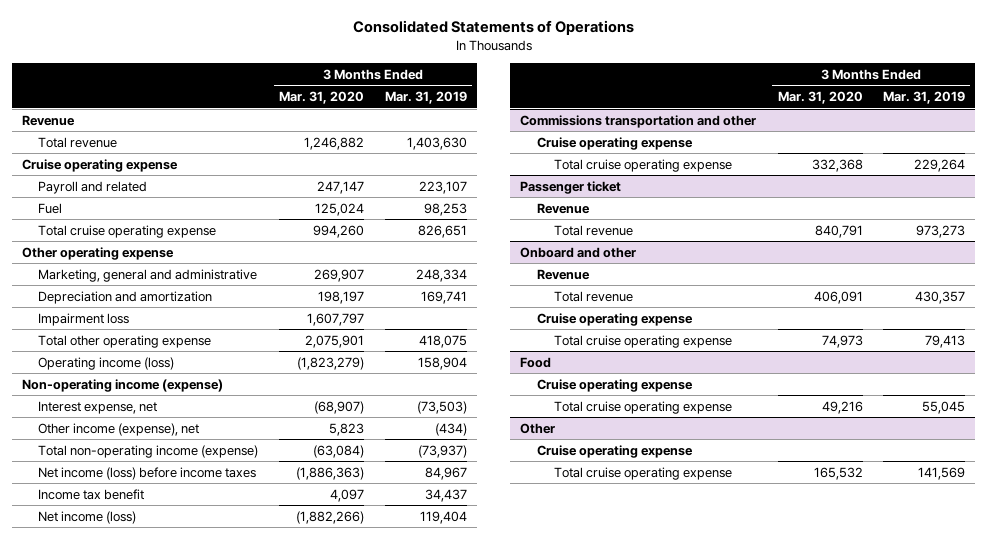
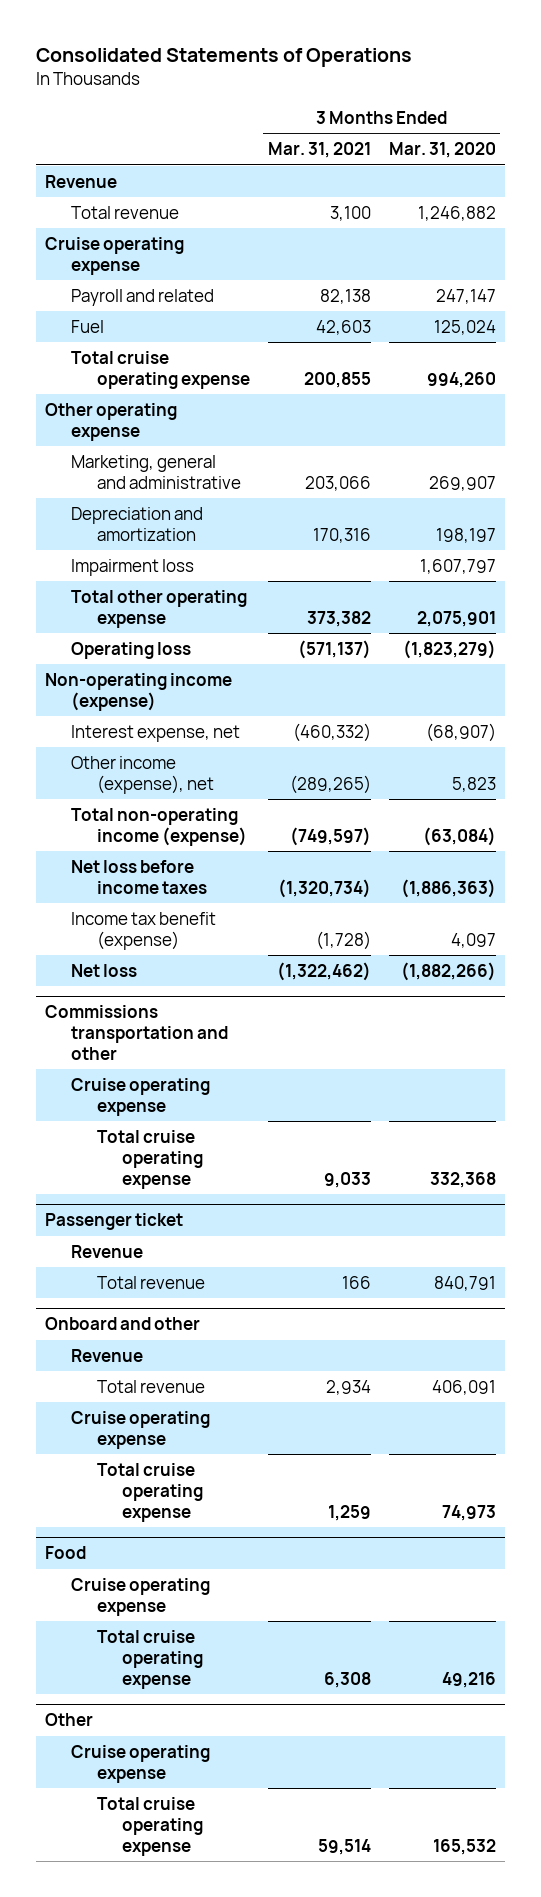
[384,91,467,105] Mar. 31, 2019 -> none
none -> [267,142,371,159] Mar. 31, 2021
[38,356,175,370] Operating income (loss) -> [70,641,191,659] Operating loss
[38,466,257,480] Net income (loss) before income taxes -> [70,859,207,894] Net loss before income taxes
[38,488,145,500] Income tax benefit -> [70,911,216,950] Income tax benefit (expense)
[38,510,137,524] Net income (loss) -> [70,963,137,977] Net loss

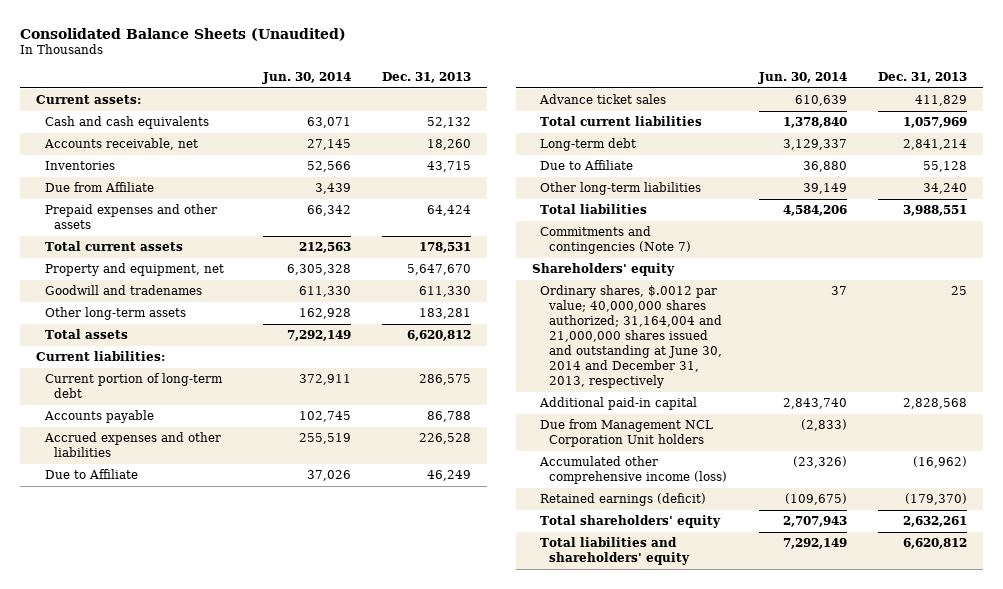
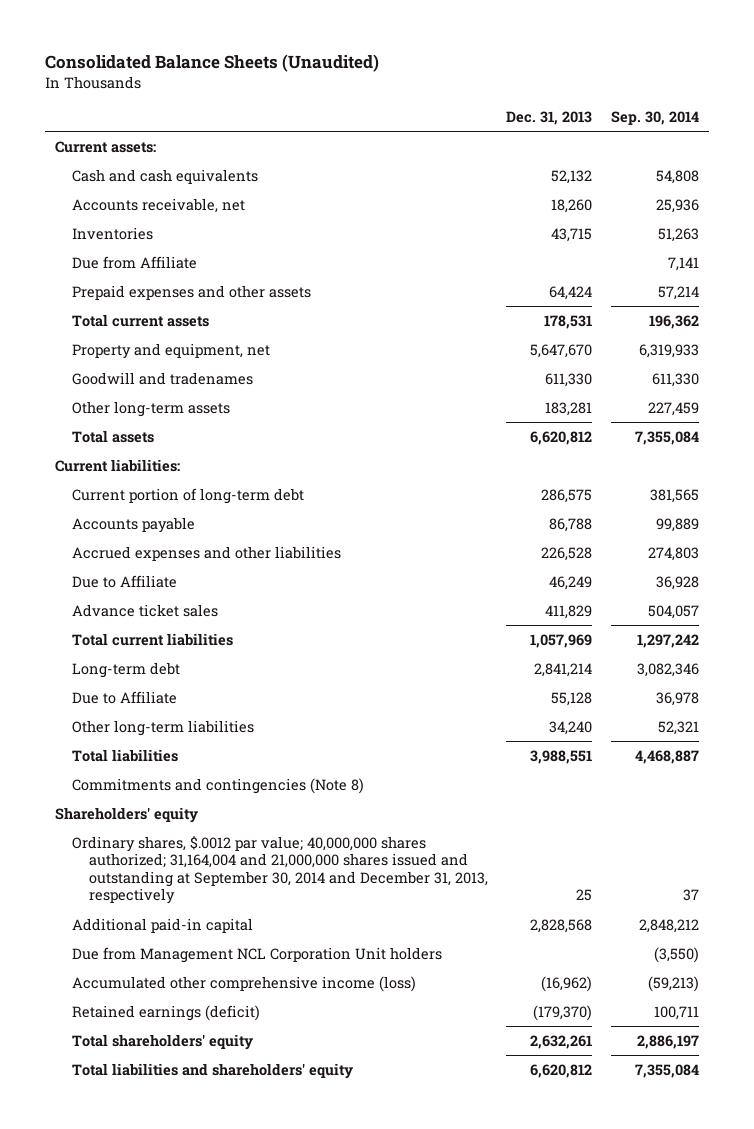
[261,72,351,85] Jun. 30, 2014 -> none
none -> [611,111,700,126] Sep. 30, 2014
[540,226,692,255] Commitments and contingencies (Note 7) -> [71,777,364,794] Commitments and contingencies (Note 8)
[540,285,723,389] Ordinary shares, $.0012 par value; 40,000,000 shares authorized; 31,164,004 and 21,000,000 shares issued and outstanding at June 30, 2014 and December 31, 2013, respectively -> [71,835,488,905] Ordinary shares, $.0012 par value; 40,000,000 shares authorized; 31,164,004 and 21,000,000 shares issued and outstanding at September 30, 2014 and December 31, 2013, respectively

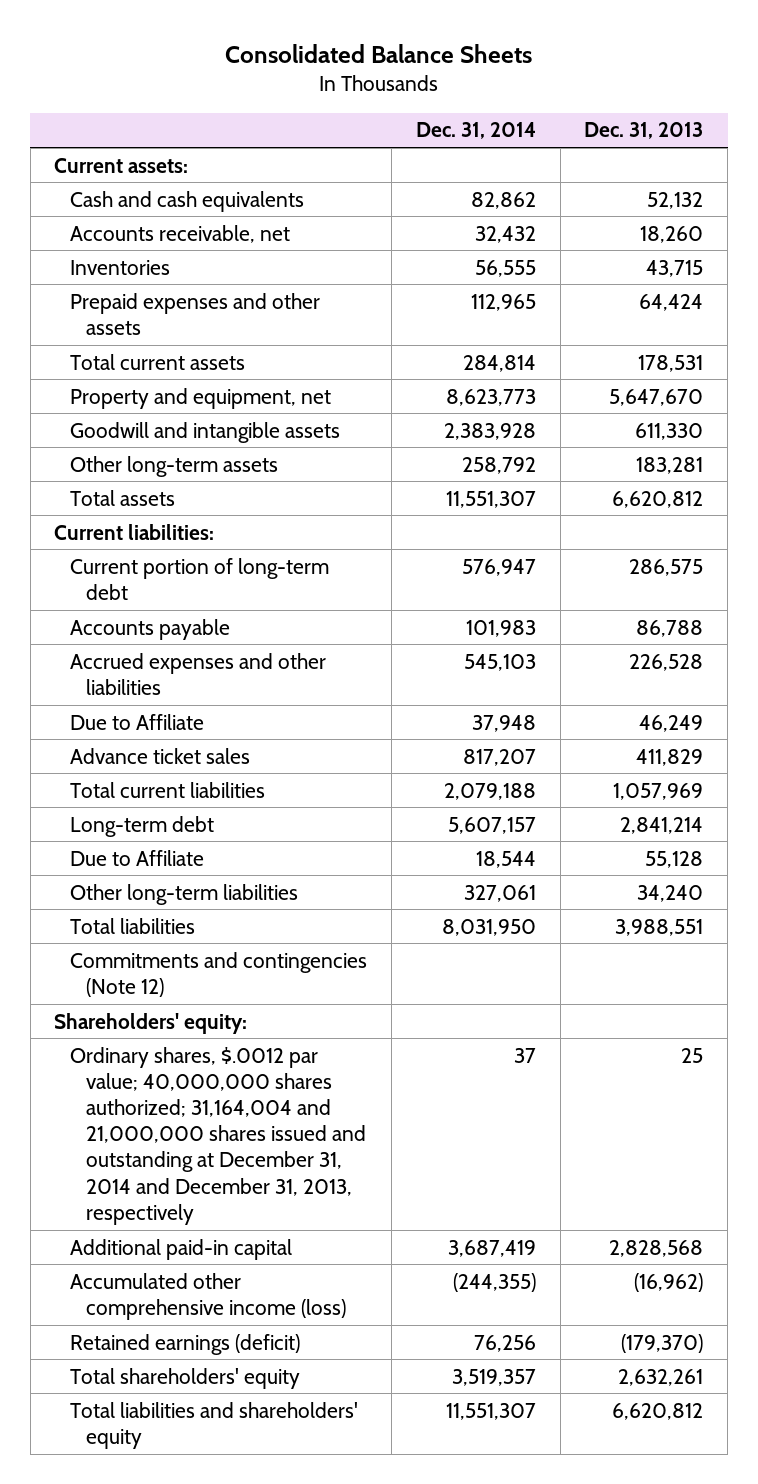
[45,54,380,73] Consolidated Balance Sheets (Unaudited) -> [224,43,532,63] Consolidated Balance Sheets
[611,111,700,126] Sep. 30, 2014 -> none
none -> [415,122,536,140] Dec. 31, 2014
[71,255,197,269] Due from Affiliate -> none
[71,371,253,385] Goodwill and tradenames -> [70,421,341,443] Goodwill and intangible assets
[71,777,364,794] Commitments and contingencies (Note 8) -> [70,951,368,997] Commitments and contingencies (Note 12)
[54,806,198,823] Shareholders' equity -> [54,1012,248,1034] Shareholders' equity:
[71,835,488,905] Ordinary shares, $.0012 par value; 40,000,000 shares authorized; 31,164,004 and 21,000,000 shares issued and outstanding at September 30, 2014 and December 31, 2013, respectively -> [70,1046,366,1225] Ordinary shares, $.0012 par value; 40,000,000 shares authorized; 31,164,004 and 21,000,000 shares issued and outstanding at December 31, 2014 and December 31, 2013, respectively
[71,946,442,963] Due from Management NCL Corporation Unit holders -> none

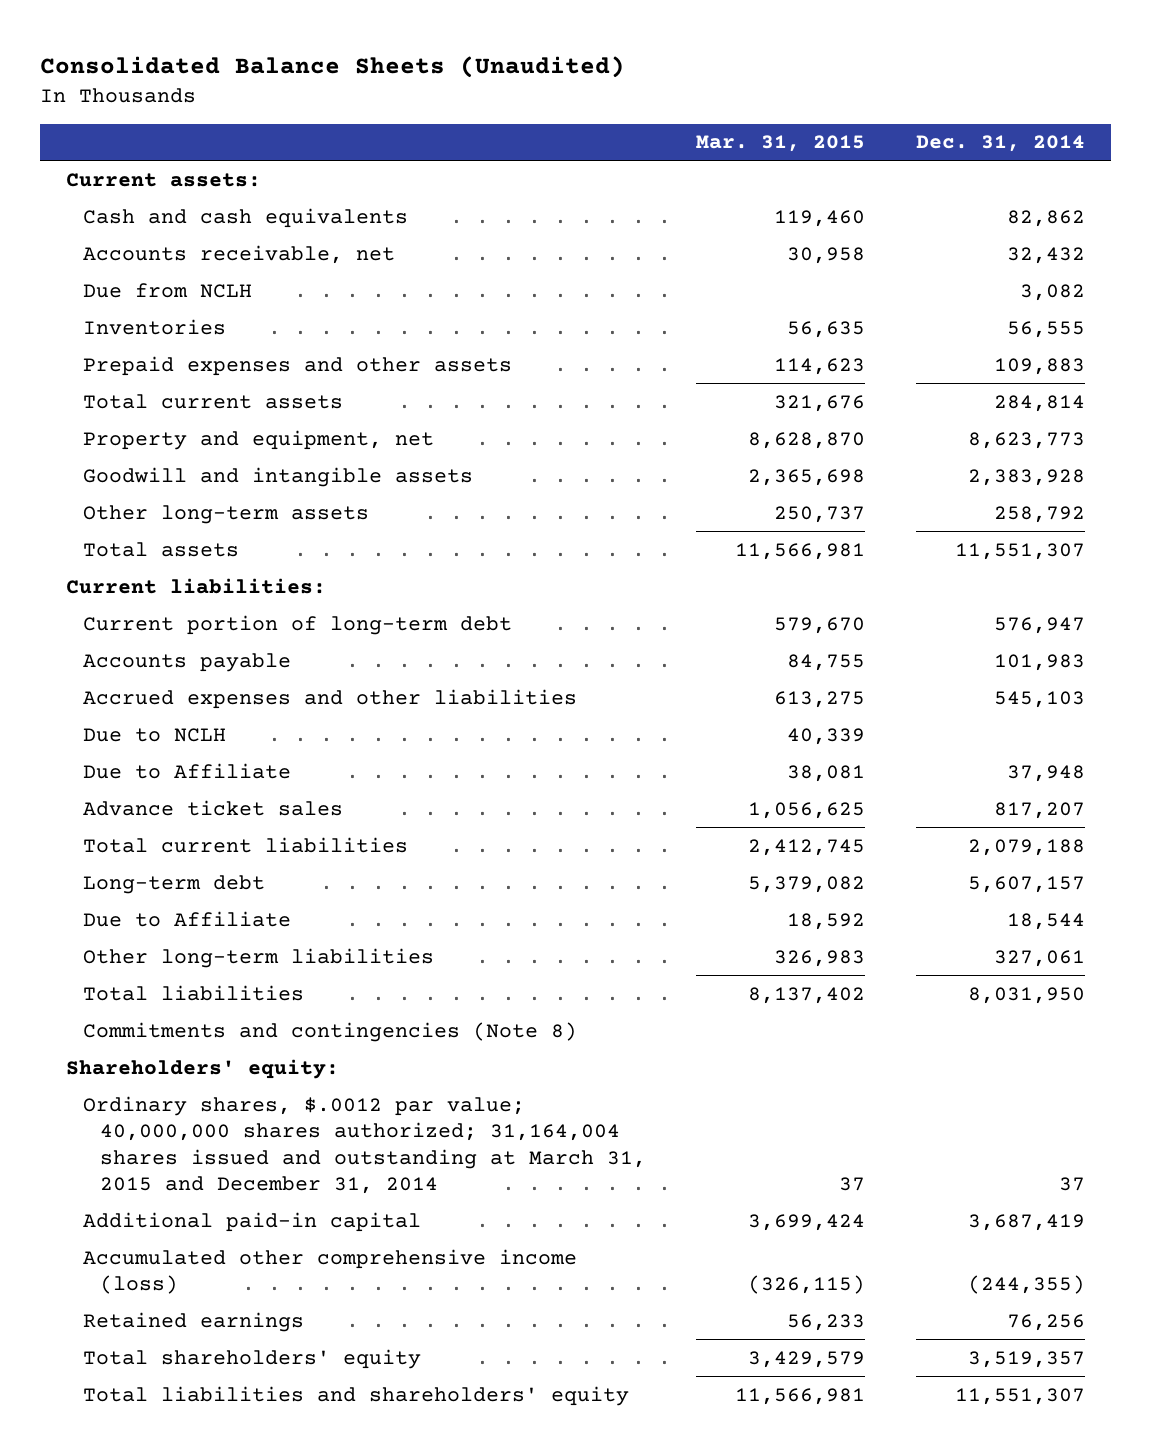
[224,43,532,63] Consolidated Balance Sheets -> [40,56,626,79] Consolidated Balance Sheets (Unaudited)
[584,122,704,140] Dec. 31, 2013 -> none
none -> [696,135,866,153] Mar. 31, 2015
none -> [82,282,252,298] Due from NCLH
[470,293,536,311] 112,965 -> [994,357,1086,375] 109,883
none -> [82,727,226,742] Due to NCLH
[70,951,368,997] Commitments and contingencies (Note 12) -> [82,1021,577,1042] Commitments and contingencies (Note 8)
[70,1046,366,1225] Ordinary shares, $.0012 par value; 40,000,000 shares authorized; 31,164,004 and 21,000,000 shares issued and outstanding at December 31, 2014 and December 31, 2013, respectively -> [82,1095,646,1195] Ordinary shares, $.0012 par value; 40,000,000 shares authorized; 31,164,004 shares issued and outstanding at March 31, 2015 and December 31, 2014
[70,1333,301,1355] Retained earnings (deficit) -> [82,1311,304,1332] Retained earnings

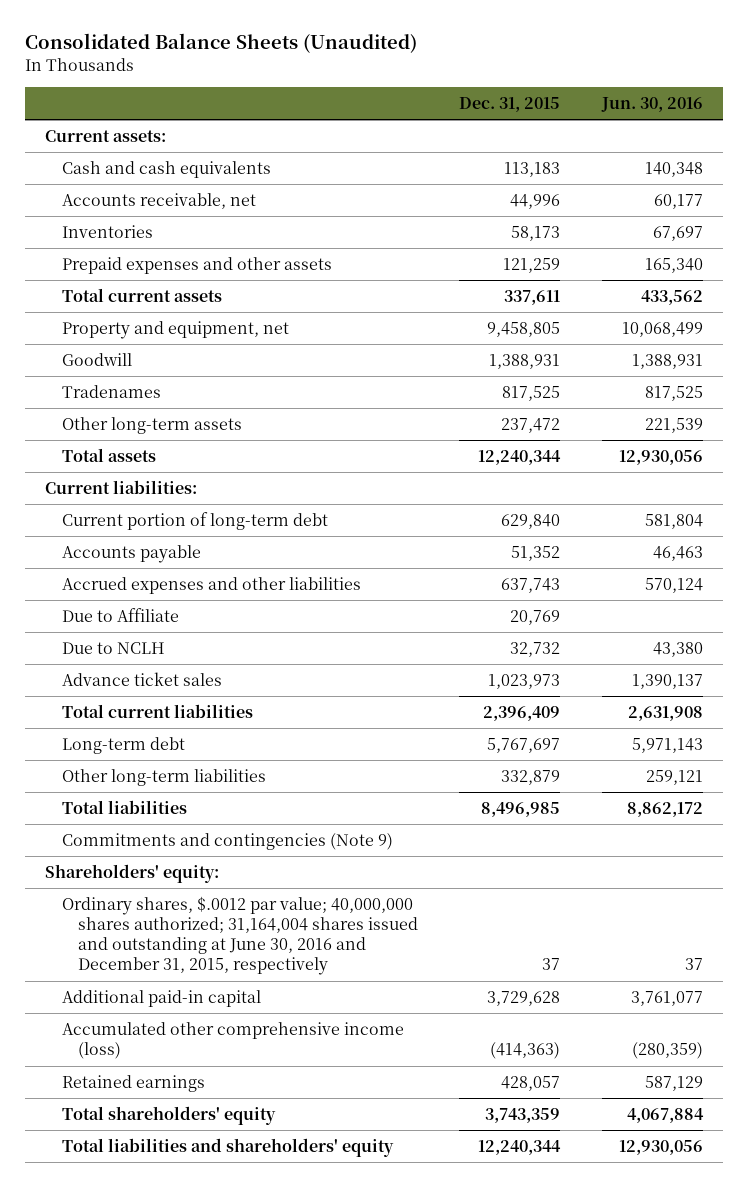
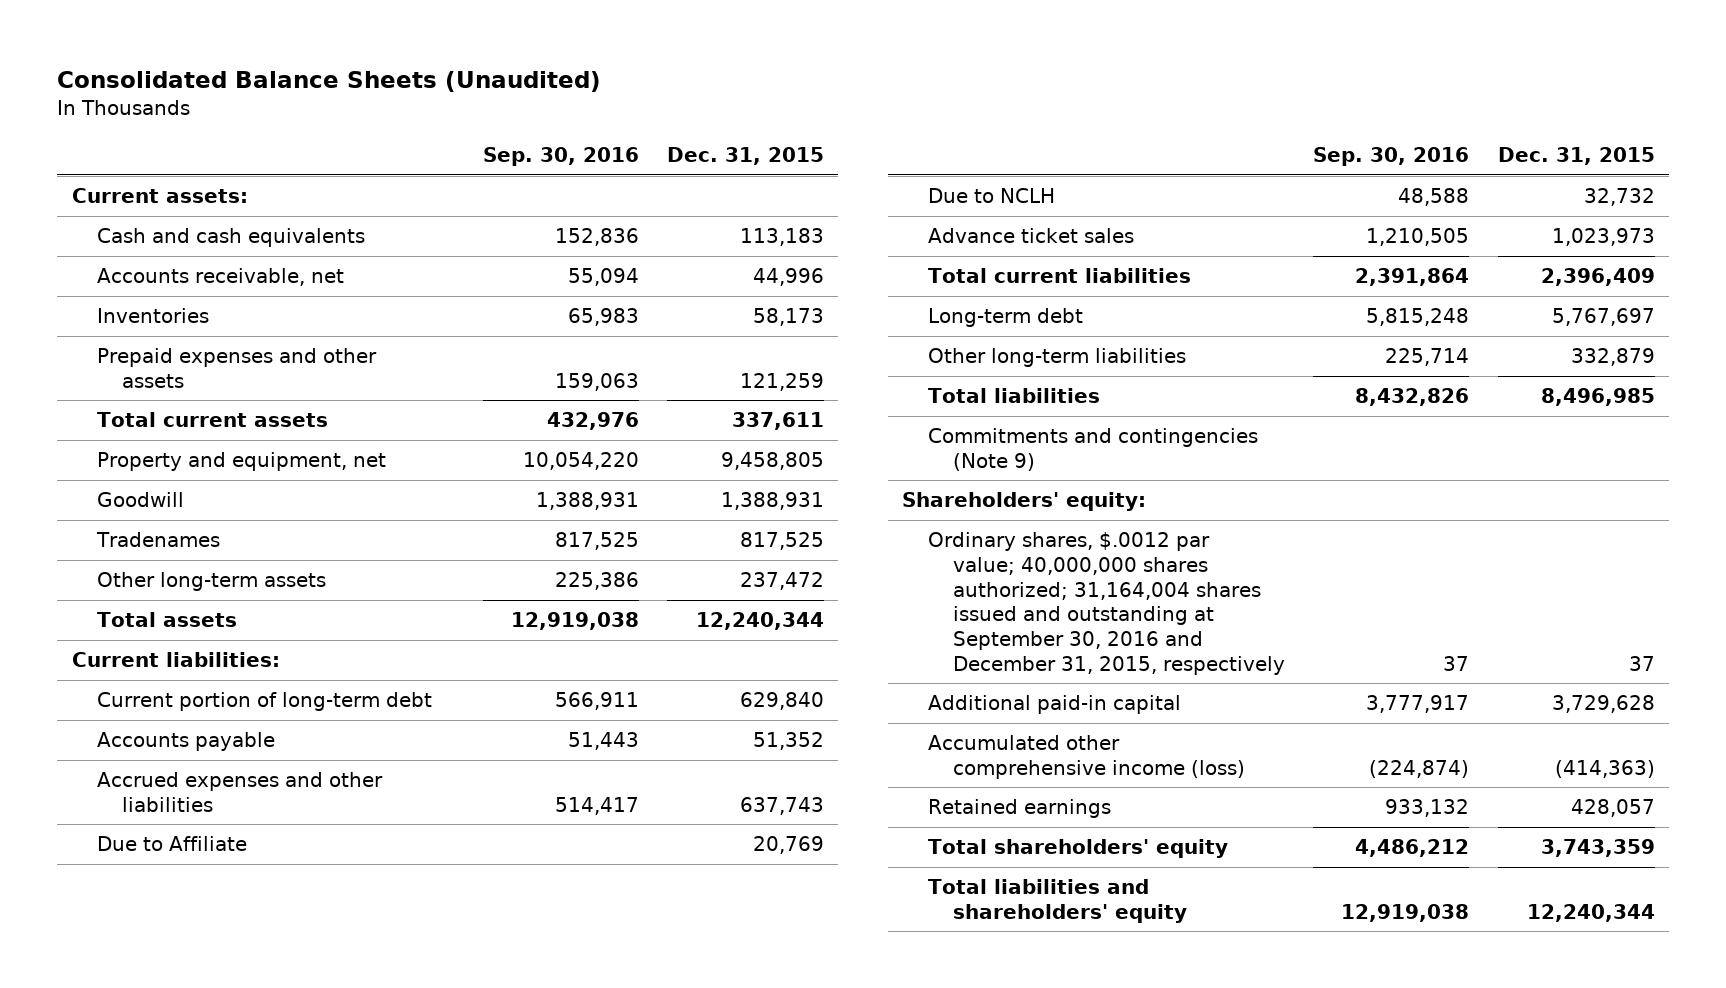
[600,96,703,112] Jun. 30, 2016 -> none
none -> [482,147,639,167] Sep. 30, 2016
[61,896,419,976] Ordinary shares, $.0012 par value; 40,000,000 shares authorized; 31,164,004 shares issued and outstanding at June 30, 2016 and December 31, 2015, respectively -> [927,532,1285,675] Ordinary shares, $.0012 par value; 40,000,000 shares authorized; 31,164,004 shares issued and outstanding at September 30, 2016 and December 31, 2015, respectively

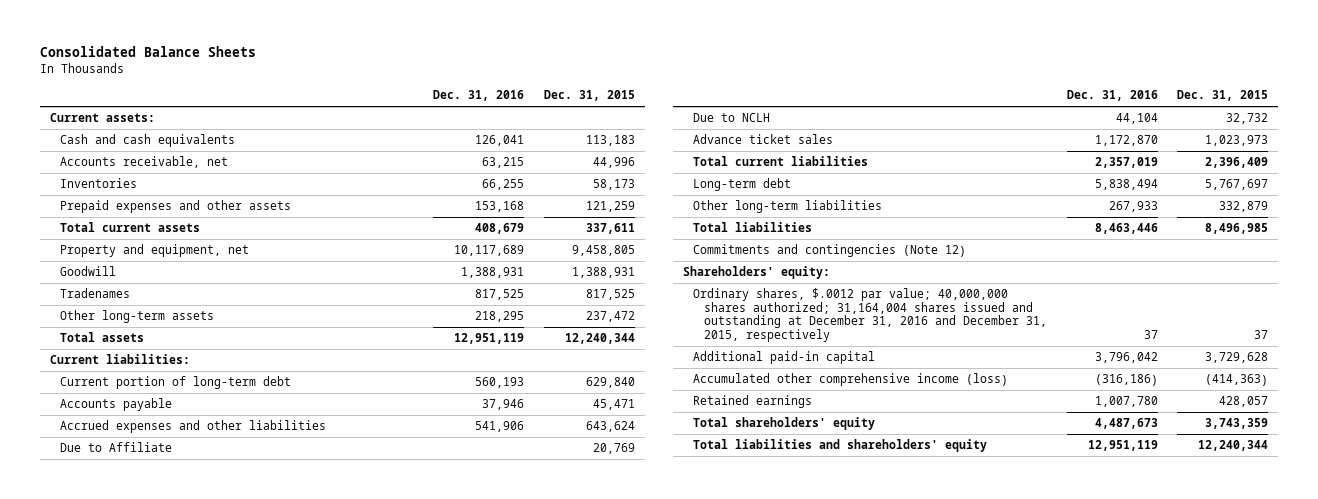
[57,71,602,93] Consolidated Balance Sheets (Unaudited) -> [39,46,256,58] Consolidated Balance Sheets
[482,147,639,167] Sep. 30, 2016 -> none
none -> [433,90,525,102] Dec. 31, 2016
[753,732,825,751] 51,352 -> [592,399,635,411] 45,471
[740,796,825,815] 637,743 -> [585,421,635,433] 643,624
[927,428,1258,471] Commitments and contingencies (Note 9) -> [693,244,967,258] Commitments and contingencies (Note 12)
[927,532,1285,675] Ordinary shares, $.0012 par value; 40,000,000 shares authorized; 31,164,004 shares issued and outstanding at September 30, 2016 and December 31, 2015, respectively -> [693,288,1047,342] Ordinary shares, $.0012 par value; 40,000,000 shares authorized; 31,164,004 shares issued and outstanding at December 31, 2016 and December 31, 2015, respectively

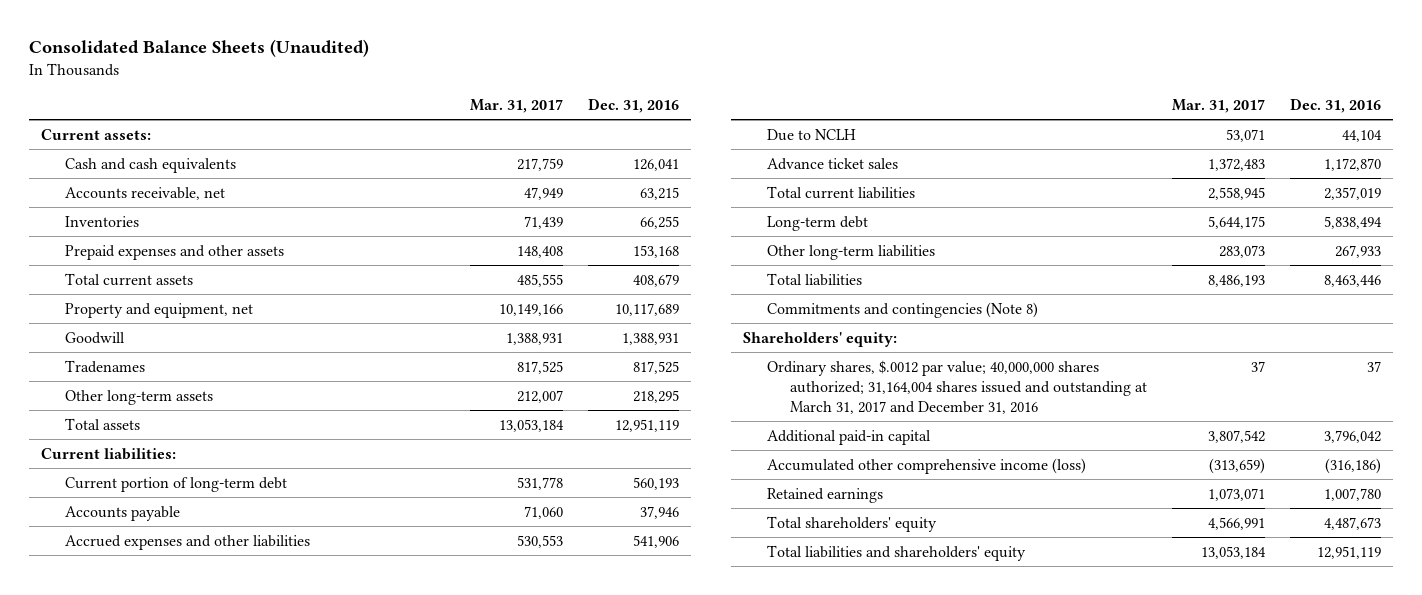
[39,46,256,58] Consolidated Balance Sheets -> [28,39,369,58] Consolidated Balance Sheets (Unaudited)
[543,90,635,102] Dec. 31, 2015 -> none
none -> [469,99,563,114] Mar. 31, 2017
[59,442,172,453] Due to Affiliate -> none
[693,244,967,258] Commitments and contingencies (Note 12) -> [766,301,1038,318] Commitments and contingencies (Note 8)
[693,288,1047,342] Ordinary shares, $.0012 par value; 40,000,000 shares authorized; 31,164,004 shares issued and outstanding at December 31, 2016 and December 31, 2015, respectively -> [766,359,1148,414] Ordinary shares, $.0012 par value; 40,000,000 shares authorized; 31,164,004 shares issued and outstanding at March 31, 2017 and December 31, 2016

